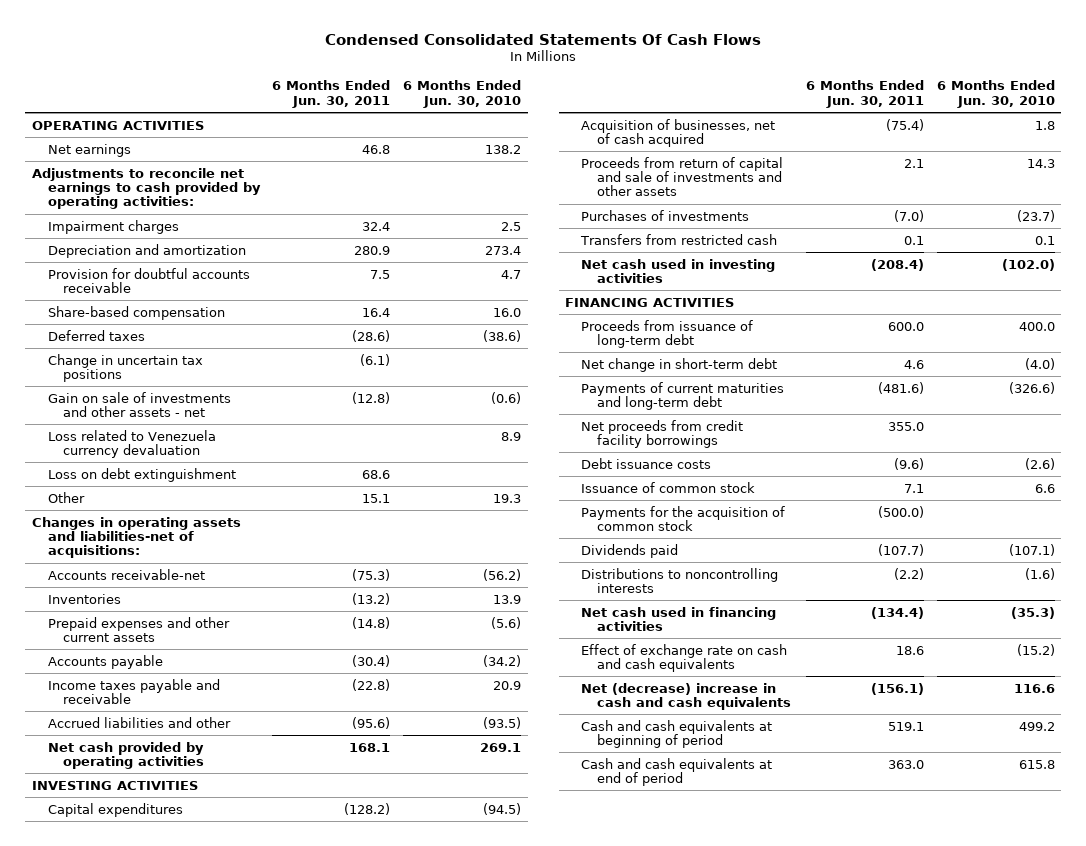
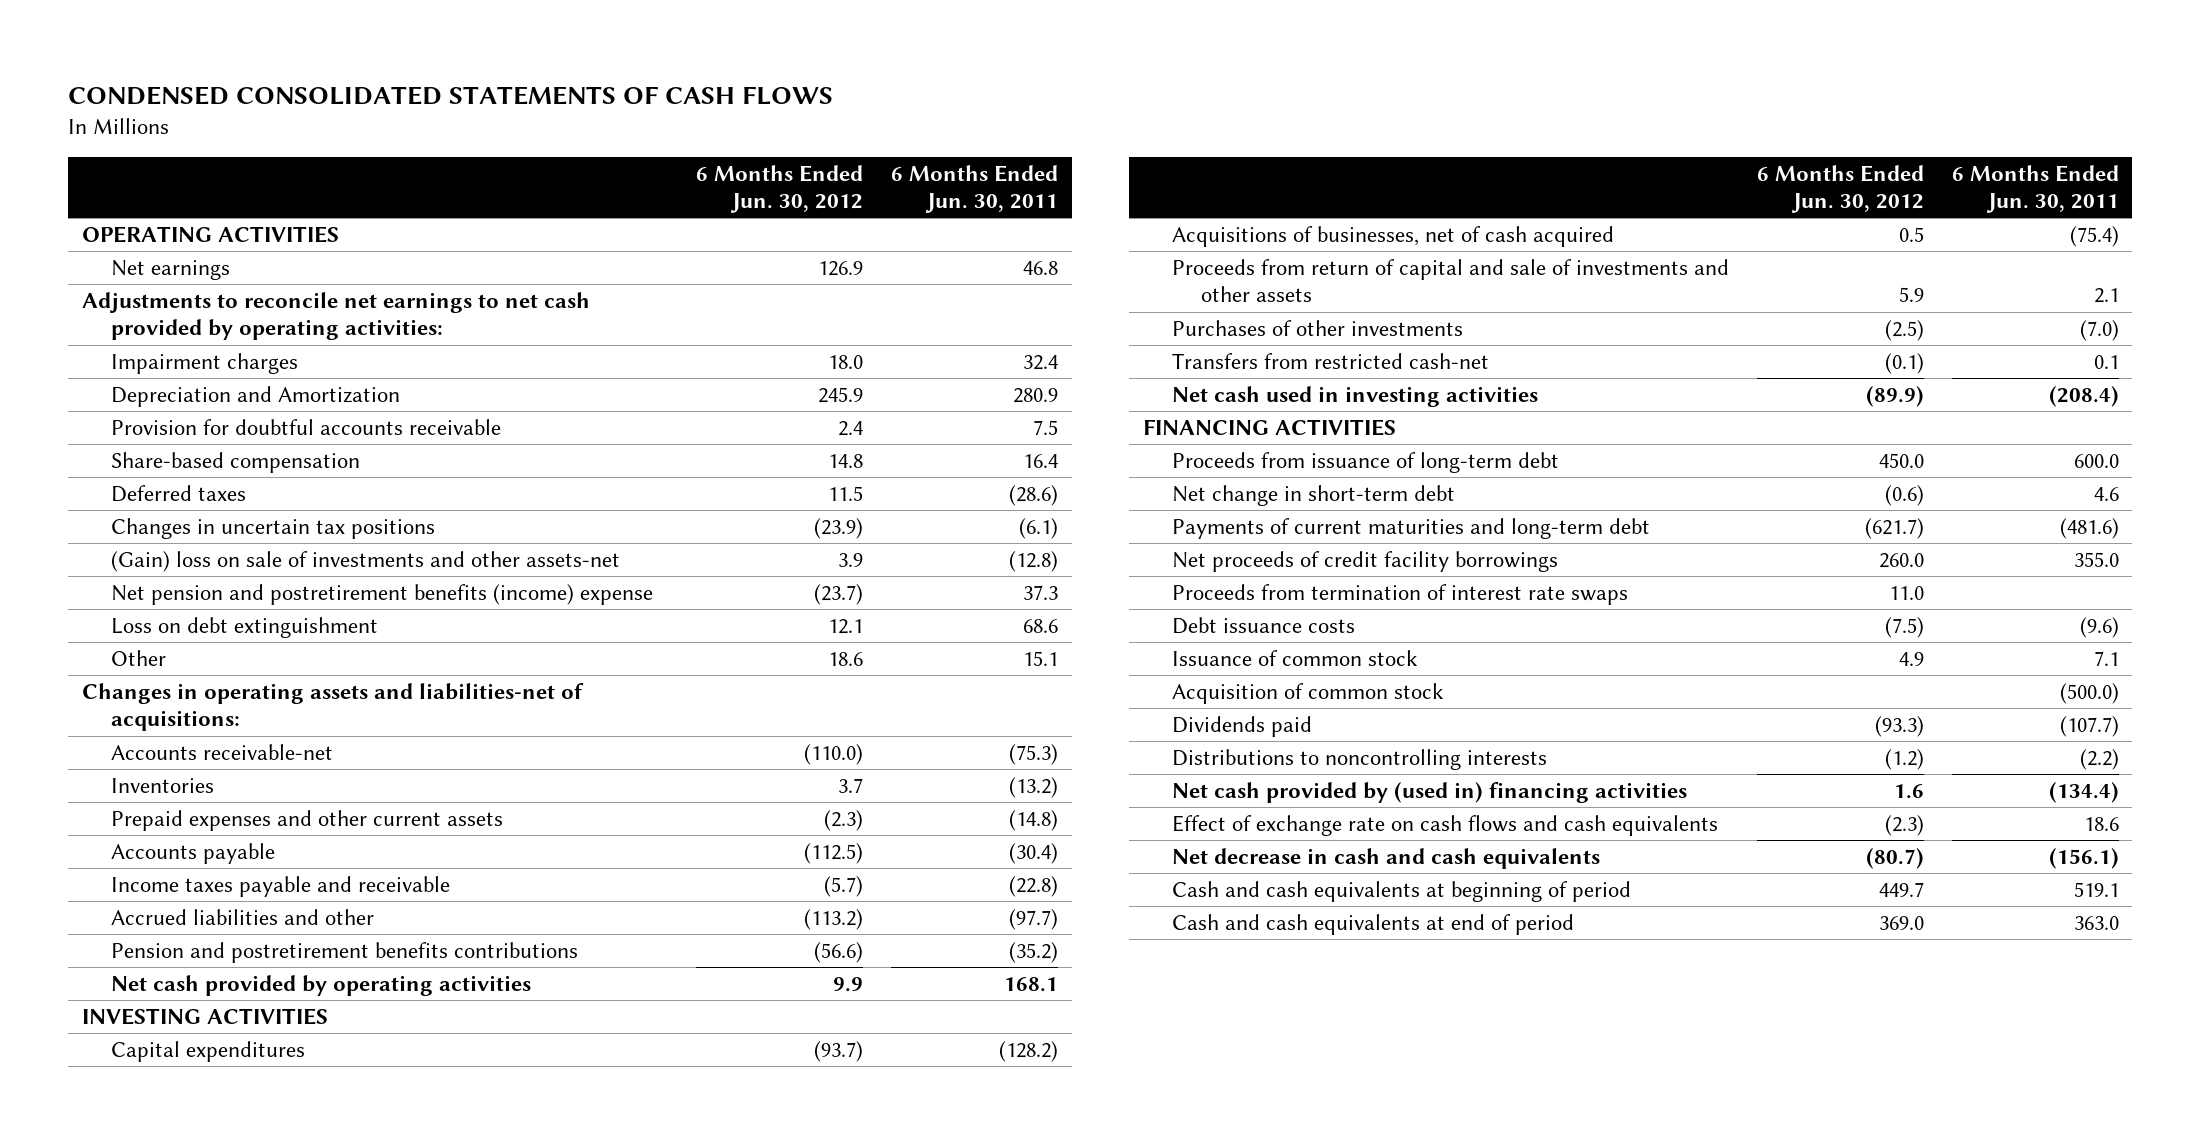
[325,33,762,45] Condensed Consolidated Statements Of Cash Flows -> [68,85,834,105] CONDENSED CONSOLIDATED STATEMENTS OF CASH FLOWS
[403,80,522,108] 6 Months Ended Jun. 30, 2010 -> none
none -> [696,164,864,214] 6 Months Ended Jun. 30, 2012
[31,167,261,210] Adjustments to reconcile net earnings to cash provided by operating activities: -> [82,291,591,341] Adjustments to reconcile net earnings to net cash provided by operating activities:
[47,243,246,258] Depreciation and amortization -> [111,385,401,407] Depreciation and Amortization
[47,429,216,458] Loss related to Venezuela currency devaluation -> none
[47,353,203,382] Change in uncertain tax positions -> [111,517,436,539] Changes in uncertain tax positions
[47,391,231,417] Gain on sale of investments and other assets - net -> [111,550,621,572] (Gain) loss on sale of investments and other assets-net
none -> [111,583,654,605] Net pension and postretirement benefits (income) expense
[352,716,391,729] (95.6) -> [1009,908,1059,930] (97.7)
none -> [111,941,579,963] Pension and postretirement benefits contributions
[580,118,775,147] Acquisition of businesses, net of cash acquired -> [1171,225,1614,247] Acquisitions of businesses, net of cash acquired
[580,209,749,221] Purchases of investments -> [1171,319,1463,336] Purchases of other investments
[579,233,777,245] Transfers from restricted cash -> [1171,352,1489,369] Transfers from restricted cash-net
[580,419,743,448] Net proceeds from credit facility borrowings -> [1171,550,1558,572] Net proceeds of credit facility borrowings
none -> [1171,583,1628,605] Proceeds from termination of interest rate swaps
[580,505,785,531] Payments for the acquisition of common stock -> [1171,682,1444,704] Acquisition of common stock
[580,606,776,631] Net cash used in financing activities -> [1171,781,1687,803] Net cash provided by (used in) financing activities
[580,643,787,672] Effect of exchange rate on cash and cash equivalents -> [1171,814,1718,836] Effect of exchange rate on cash flows and cash equivalents
[580,682,791,710] Net (decrease) increase in cash and cash equivalents -> [1171,847,1600,869] Net decrease in cash and cash equivalents

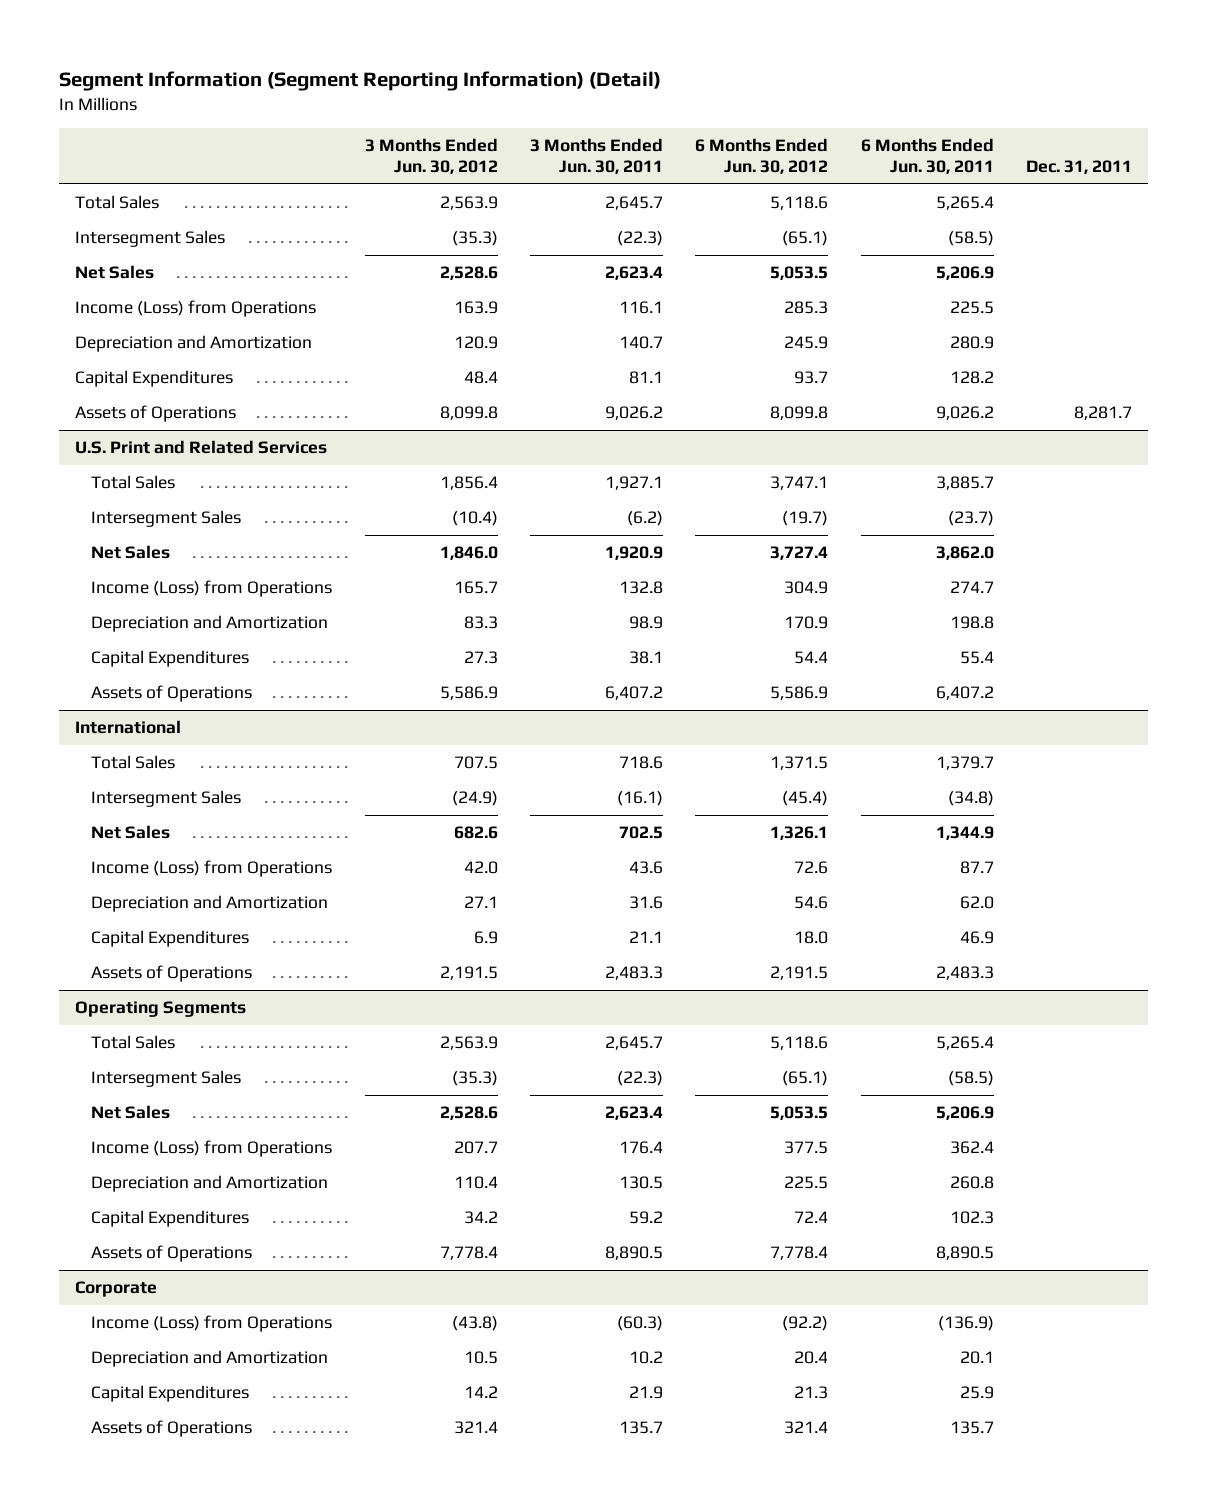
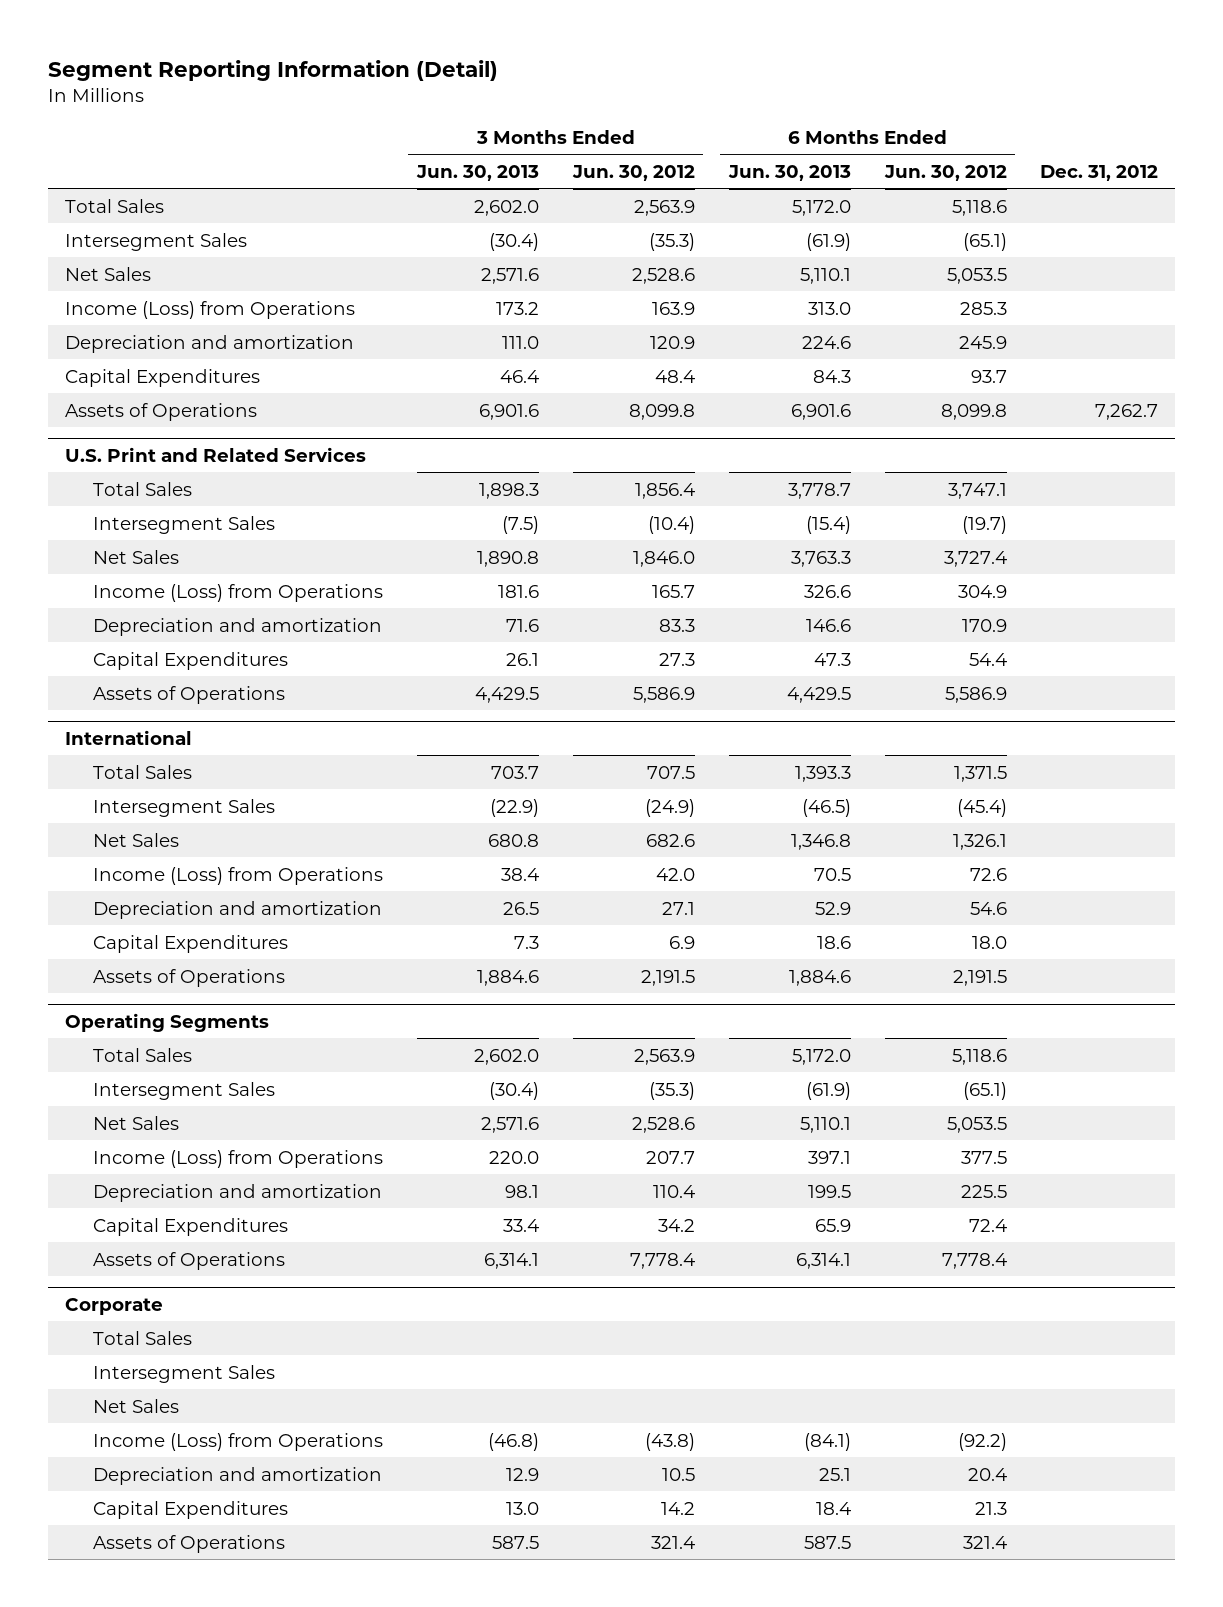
[58,71,661,92] Segment Information (Segment Reporting Information) (Detail) -> [47,59,498,81] Segment Reporting Information (Detail)
[529,137,663,174] 3 Months Ended Jun. 30, 2011 -> none
[860,137,994,174] 6 Months Ended Jun. 30, 2011 -> none
[1025,159,1132,174] Dec. 31, 2011 -> none
none -> [415,164,539,181] Jun. 30, 2013
none -> [727,164,851,181] Jun. 30, 2013
none -> [1040,164,1159,181] Dec. 31, 2012
[74,335,312,353] Depreciation and Amortization -> [64,334,354,353] Depreciation and amortization
[91,615,329,633] Depreciation and Amortization -> [92,617,382,636] Depreciation and amortization
[91,895,329,913] Depreciation and Amortization -> [92,900,382,919] Depreciation and amortization
[91,1175,329,1193] Depreciation and Amortization -> [92,1183,382,1202] Depreciation and amortization
none -> [92,1330,192,1345] Total Sales
none -> [92,1364,275,1383] Intersegment Sales
none -> [92,1398,179,1413] Net Sales
[91,1350,329,1368] Depreciation and Amortization -> [92,1466,382,1485] Depreciation and amortization

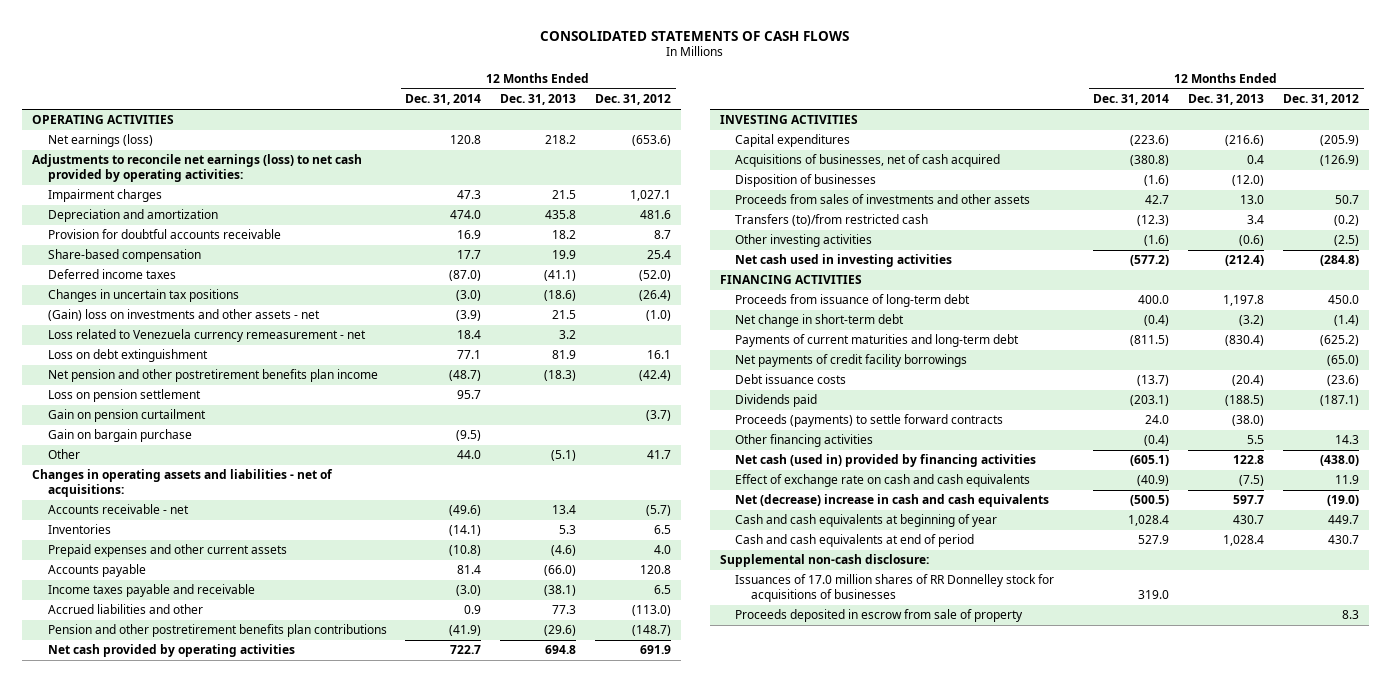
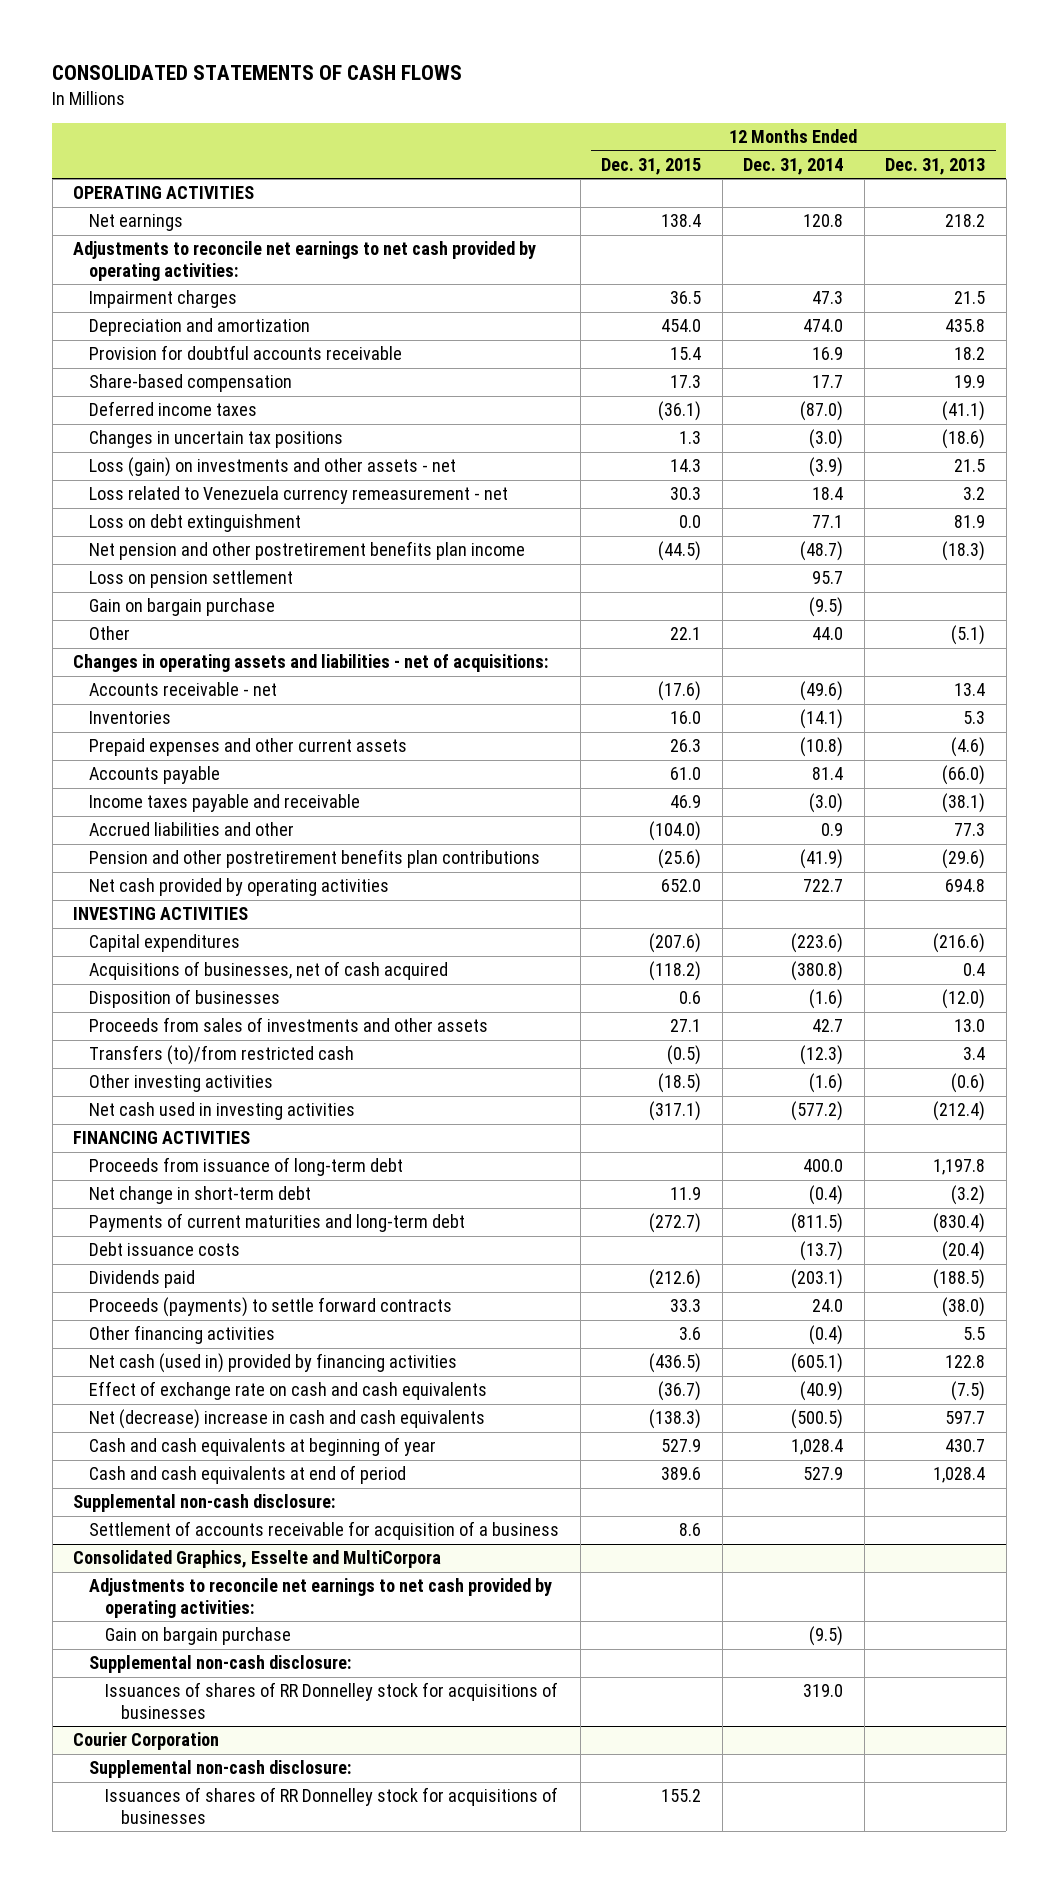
[595,94,672,106] Dec. 31, 2012 -> none
none -> [601,157,702,175] Dec. 31, 2015
[47,134,153,148] Net earnings (loss) -> [89,214,184,232] Net earnings
[31,154,362,183] Adjustments to reconcile net earnings (loss) to net cash provided by operating activities: -> [73,241,537,281] Adjustments to reconcile net earnings to net cash provided by operating activities:
[47,309,320,322] (Gain) loss on investments and other assets - net -> [89,457,457,478] Loss (gain) on investments and other assets - net
[47,409,206,423] Gain on pension curtailment -> none
[735,354,968,368] Net payments of credit facility borrowings -> none
[735,609,1024,623] Proceeds deposited in escrow from sale of property -> none
none -> [89,1521,560,1541] Settlement of accounts receivable for acquisition of a business
none -> [73,1550,442,1569] Consolidated Graphics, Esselte and MultiCorpora
none -> [89,1578,553,1618] Adjustments to reconcile net earnings to net cash provided by operating activities:
none -> [105,1627,292,1646] Gain on bargain purchase
none -> [89,1655,352,1674] Supplemental non-cash disclosure:
[735,574,1055,603] Issuances of 17.0 million shares of RR Donnelley stock for acquisitions of businesses -> [105,1682,559,1719] Issuances of shares of RR Donnelley stock for acquisitions of businesses
none -> [73,1732,220,1751] Courier Corporation
none -> [89,1760,352,1779] Supplemental non-cash disclosure:
none -> [105,1787,559,1824] Issuances of shares of RR Donnelley stock for acquisitions of businesses

